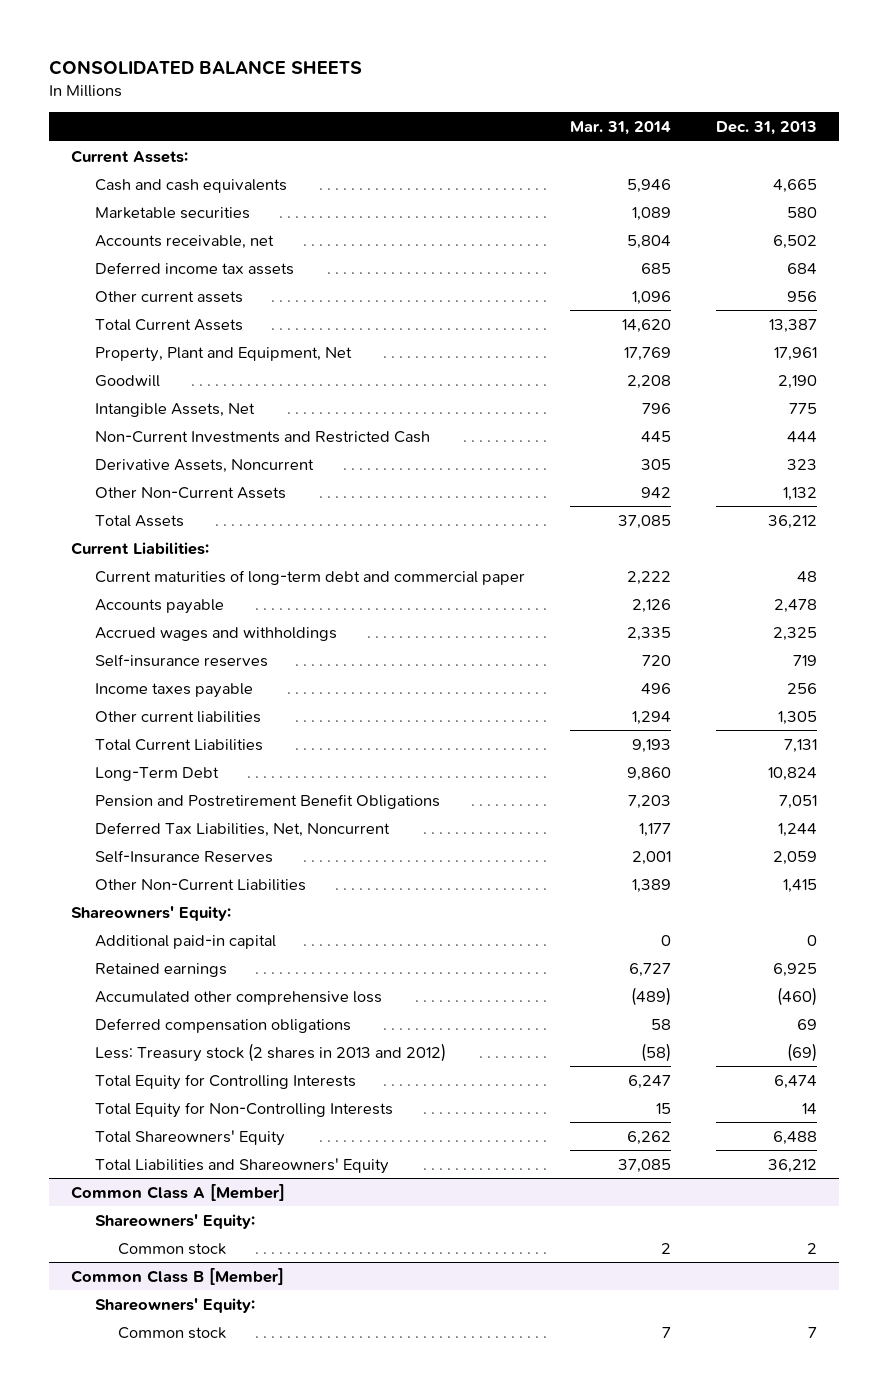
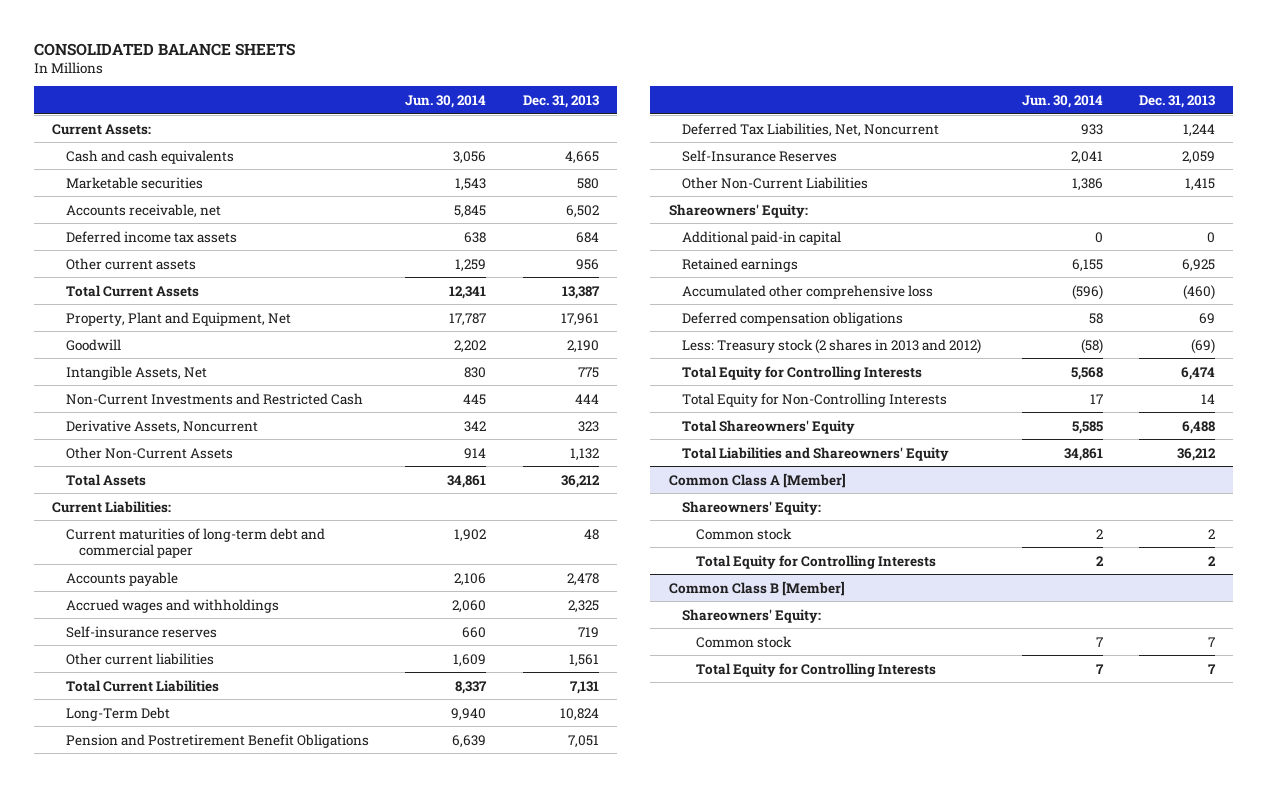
[569,121,671,136] Mar. 31, 2014 -> none
none -> [405,94,487,108] Jun. 30, 2014
[94,682,253,698] Income taxes payable -> none
[777,710,817,725] 1,305 -> [568,653,599,667] 1,561
none -> [695,554,936,569] Total Equity for Controlling Interests
none -> [695,662,936,677] Total Equity for Controlling Interests

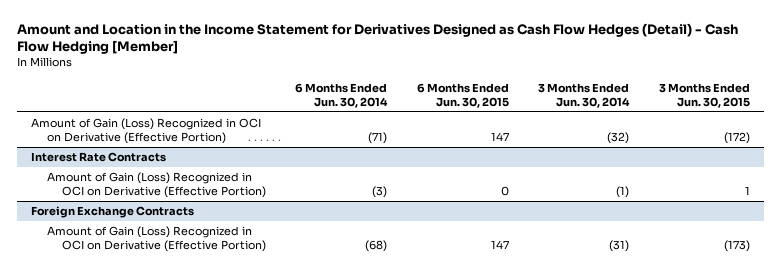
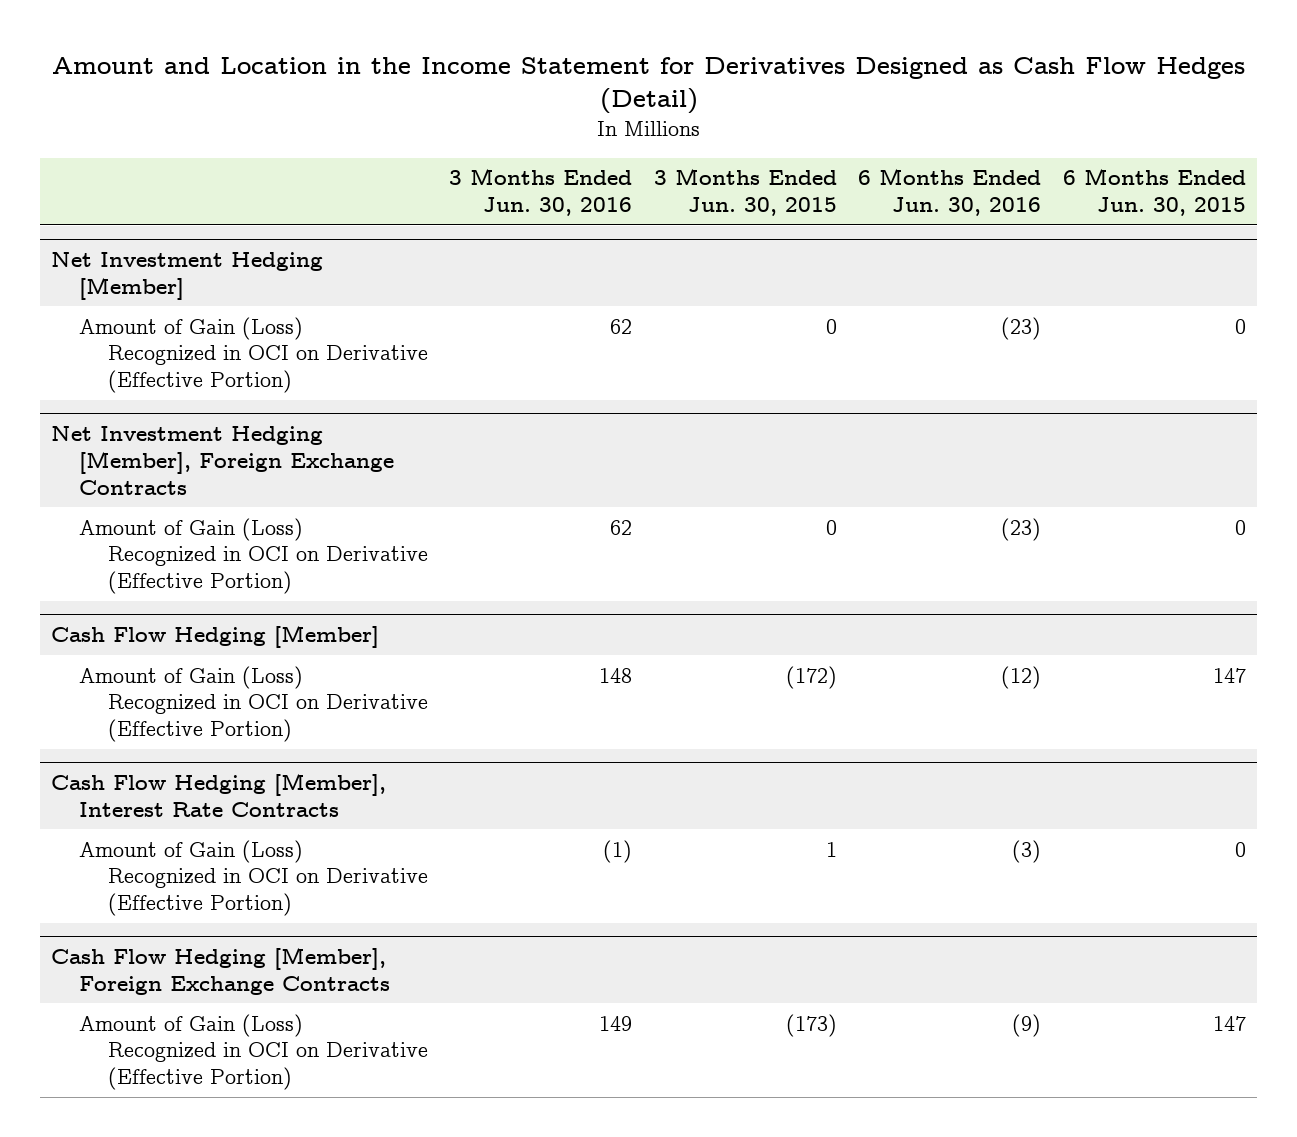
[16,22,738,55] Amount and Location in the Income Statement for Derivatives Designed as Cash Flow Hedges (Detail) - Cash Flow Hedging [Member] -> [51,56,1245,114] Amount and Location in the Income Statement for Derivatives Designed as Cash Flow Hedges (Detail)
[295,82,389,108] 6 Months Ended Jun. 30, 2014 -> none
[538,82,631,108] 3 Months Ended Jun. 30, 2014 -> none
none -> [449,168,633,216] 3 Months Ended Jun. 30, 2016
none -> [858,168,1042,216] 6 Months Ended Jun. 30, 2016
none -> [51,251,324,300] Net Investment Hedging [Member]
none -> [79,316,428,394] Amount of Gain (Loss) Recognized in OCI on Derivative (Effective Portion)
none -> [51,425,395,495] Net Investment Hedging [Member], Foreign Exchange Contracts
none -> [79,517,428,595] Amount of Gain (Loss) Recognized in OCI on Derivative (Effective Portion)
none -> [51,624,380,648] Cash Flow Hedging [Member]
[31,152,167,163] Interest Rate Contracts -> none
none -> [51,772,387,817] Cash Flow Hedging [Member], Interest Rate Contracts
[31,206,195,219] Foreign Exchange Contracts -> none
none -> [51,946,391,995] Cash Flow Hedging [Member], Foreign Exchange Contracts

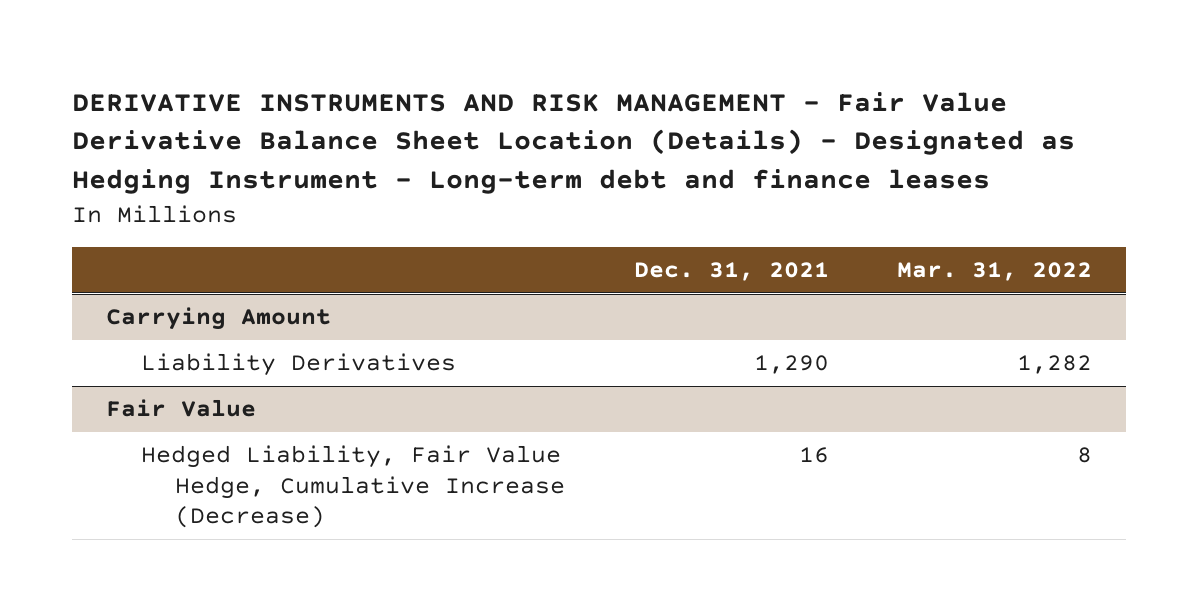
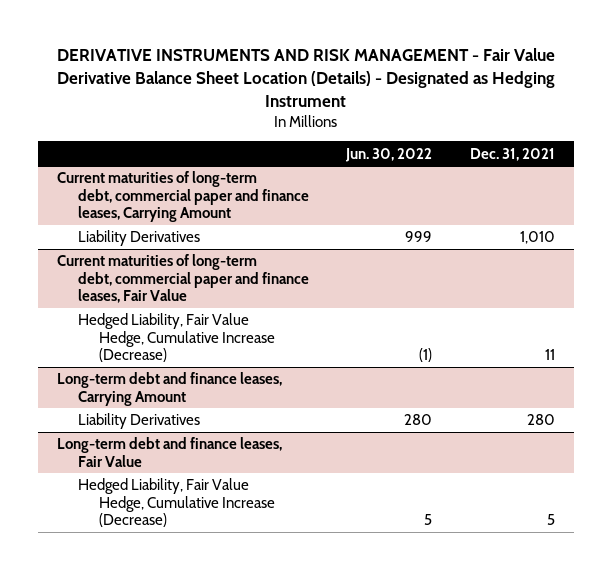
[71,91,1075,195] DERIVATIVE INSTRUMENTS AND RISK MANAGEMENT - Fair Value Derivative Balance Sheet Location (Details) - Designated as Hedging Instrument - Long-term debt and finance leases -> [56,47,555,107] DERIVATIVE INSTRUMENTS AND RISK MANAGEMENT - Fair Value Derivative Balance Sheet Location (Details) - Designated as Hedging Instrument
[897,262,1093,282] Mar. 31, 2022 -> none
none -> [345,147,433,162] Jun. 30, 2022
[106,307,332,331] Carrying Amount -> none
[106,399,257,418] Fair Value -> none
none -> [56,171,309,222] Current maturities of long-term debt, commercial paper and finance leases, Carrying Amount
[753,355,829,375] 1,290 -> [519,231,555,245] 1,010
none -> [56,254,309,303] Current maturities of long-term debt, commercial paper and finance leases, Fair Value
[798,447,829,464] 16 -> [544,348,555,360] 11
none -> [56,372,282,406] Long-term debt and finance leases, Carrying Amount
none -> [77,413,200,430] Liability Derivatives
none -> [56,437,282,467] Long-term debt and finance leases, Fair Value
none -> [77,478,276,527] Hedged Liability, Fair Value Hedge, Cumulative Increase (Decrease)

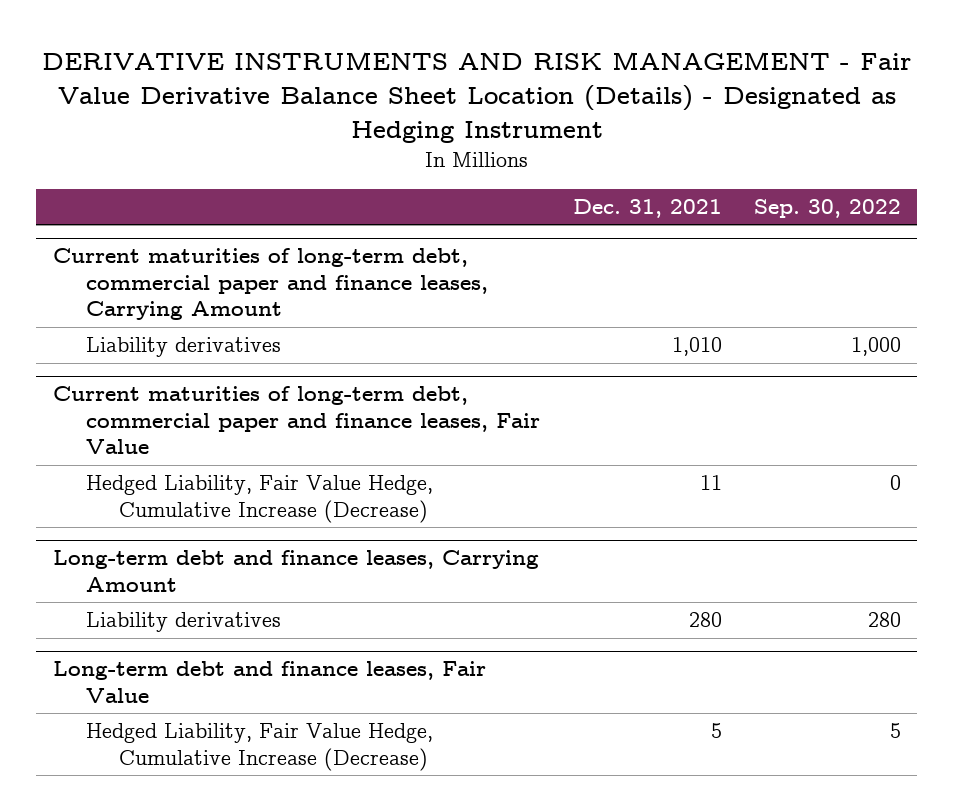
[345,147,433,162] Jun. 30, 2022 -> none
none -> [754,199,902,219] Sep. 30, 2022
[77,230,200,247] Liability Derivatives -> [86,337,282,358] Liability derivatives
[77,413,200,430] Liability Derivatives -> [86,612,282,633] Liability derivatives

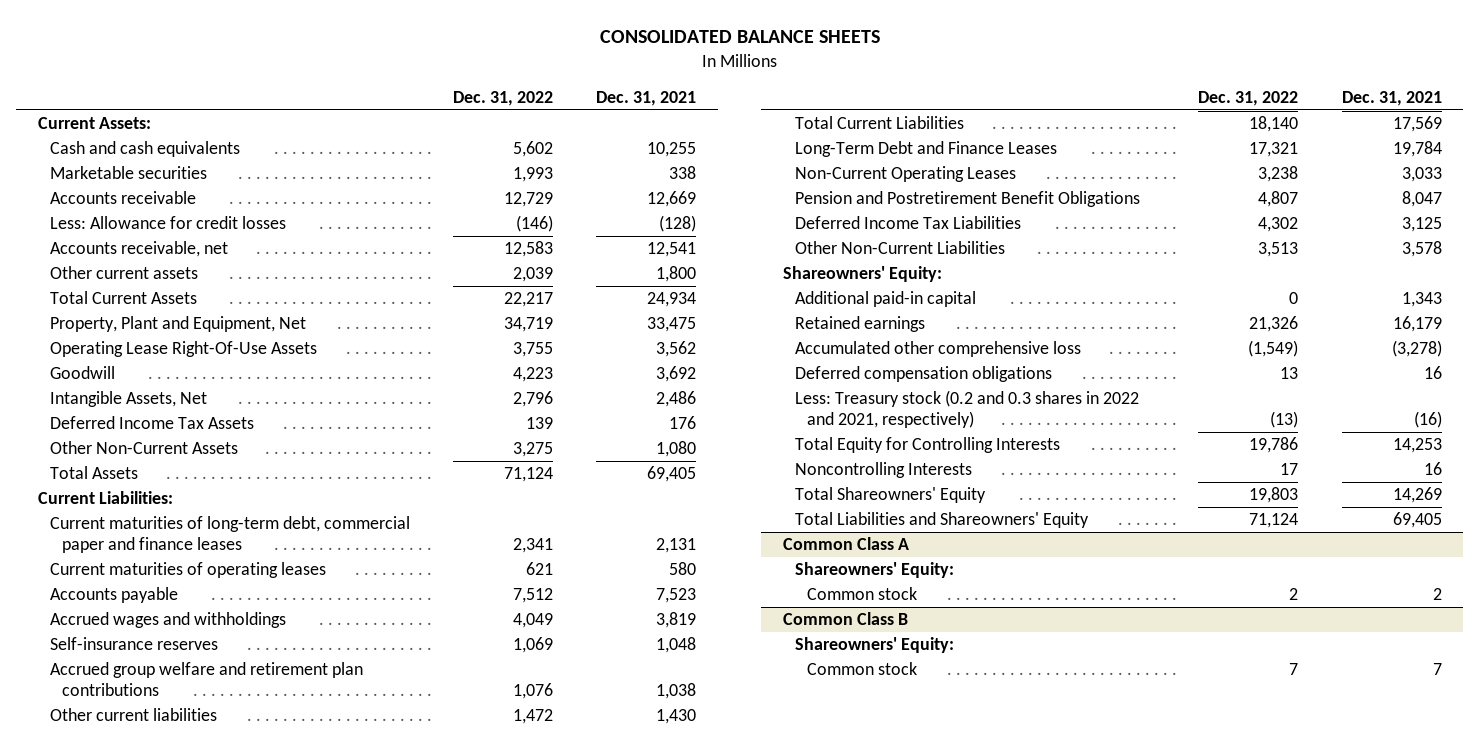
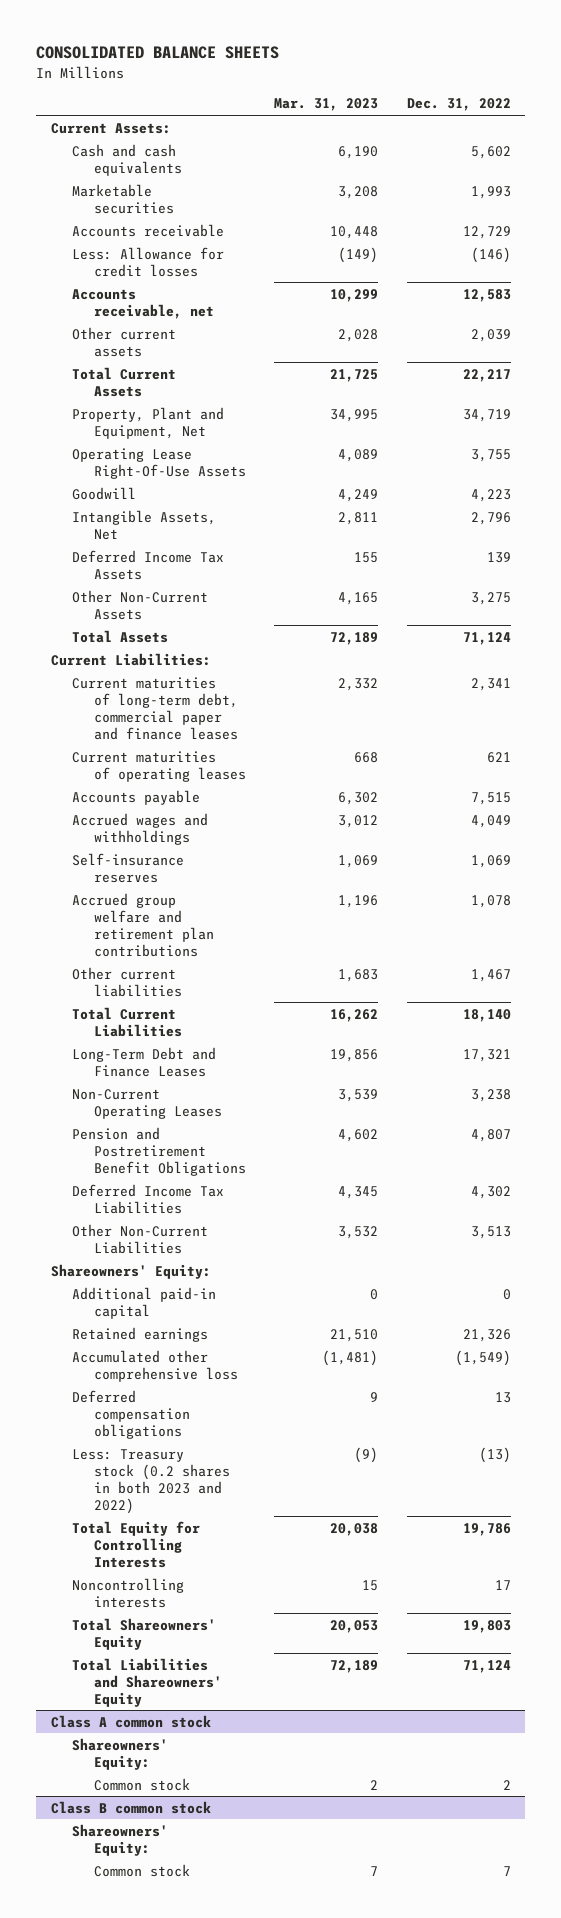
[596,90,697,106] Dec. 31, 2021 -> none
none -> [274,98,379,112] Mar. 31, 2023
[513,588,554,604] 7,512 -> [470,791,511,805] 7,515
[513,683,554,700] 1,076 -> [470,894,511,908] 1,078
[513,709,554,725] 1,472 -> [470,968,511,982] 1,467
[795,390,1140,429] Less: Treasury stock (0.2 and 0.3 shares in 2022 and 2021, respectively) -> [72,1448,230,1514] Less: Treasury stock (0.2 shares in both 2023 and 2022)
[795,462,973,479] Noncontrolling Interests -> [72,1577,185,1608] Noncontrolling interests
[783,537,910,551] Common Class A -> [50,1714,211,1728] Class A common stock
[783,612,909,626] Common Class B -> [50,1800,211,1814] Class B common stock

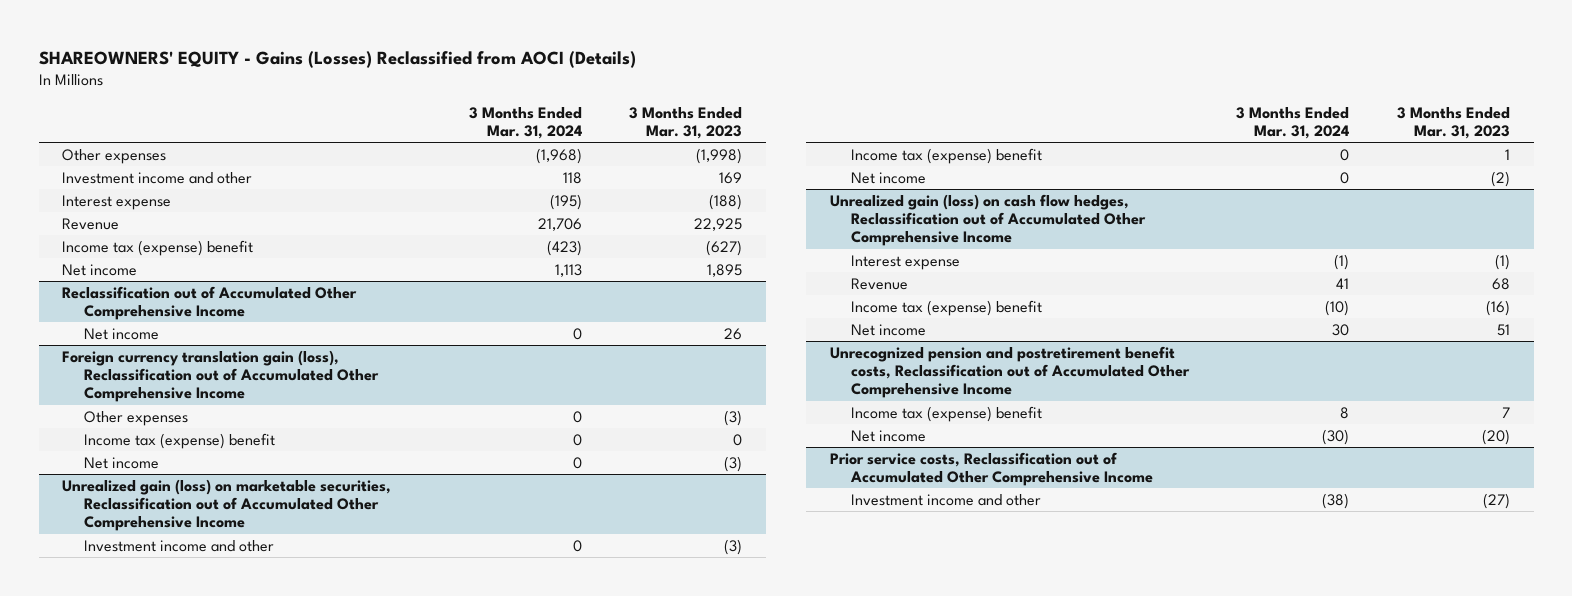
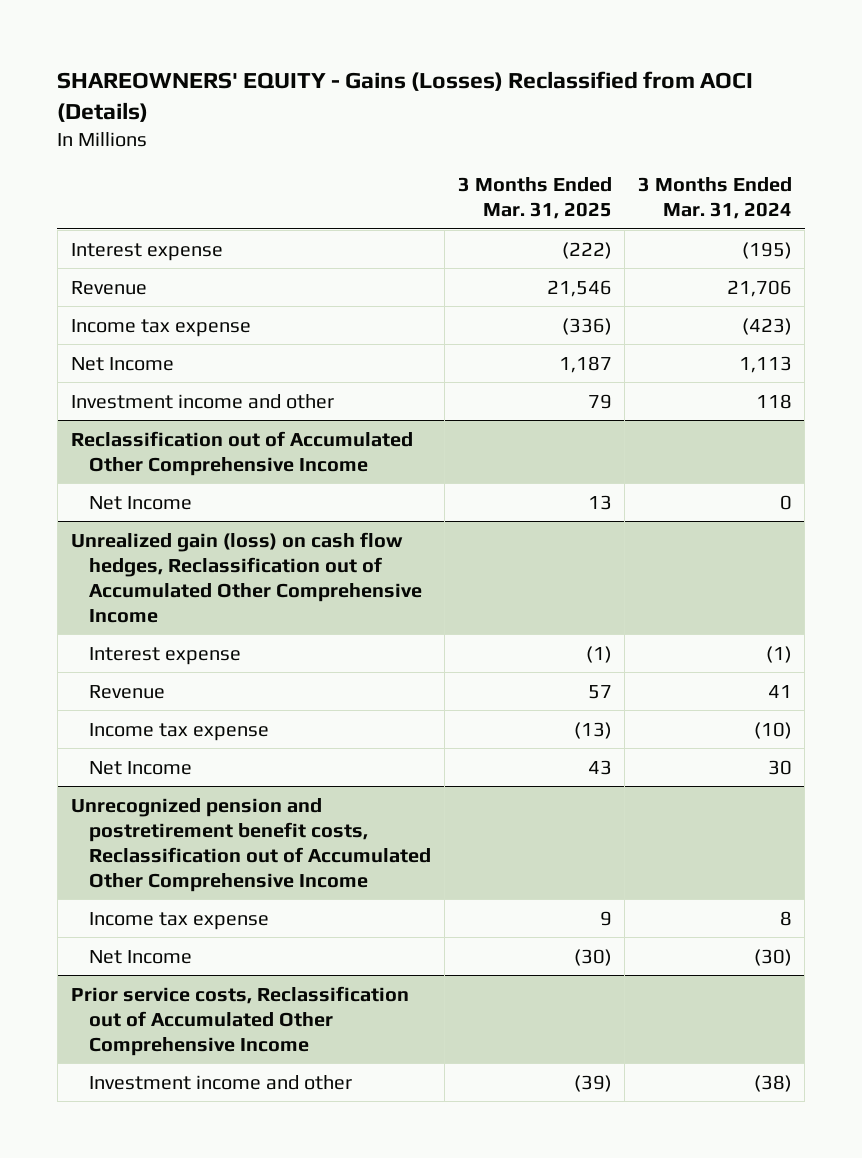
[629,106,743,140] 3 Months Ended Mar. 31, 2023 -> none
none -> [457,177,612,220] 3 Months Ended Mar. 31, 2025
[62,148,167,164] Other expenses -> none
[62,239,254,256] Income tax (expense) benefit -> [70,318,251,337] Income tax expense
[62,263,138,276] Net income -> [70,356,174,371] Net Income
[62,171,253,184] Investment income and other -> [70,393,334,409] Investment income and other
[62,349,379,403] Foreign currency translation gain (loss), Reclassification out of Accumulated Other Comprehensive Income -> none
[83,410,188,426] Other expenses -> none
[83,432,275,449] Income tax (expense) benefit -> none
[83,456,159,469] Net income -> none
[62,478,392,532] Unrealized gain (loss) on marketable securities, Reclassification out of Accumulated Other Comprehensive Income -> none
[83,539,274,552] Investment income and other -> none
[850,147,1042,164] Income tax (expense) benefit -> none
[850,171,926,184] Net income -> none
[83,327,159,340] Net income -> [89,495,193,510] Net Income
[850,299,1042,316] Income tax (expense) benefit -> [89,722,270,741] Income tax expense
[850,323,926,336] Net income -> [89,760,193,775] Net Income
[850,405,1042,422] Income tax (expense) benefit -> [89,911,270,930] Income tax expense
[850,429,926,442] Net income -> [89,949,193,964] Net Income

